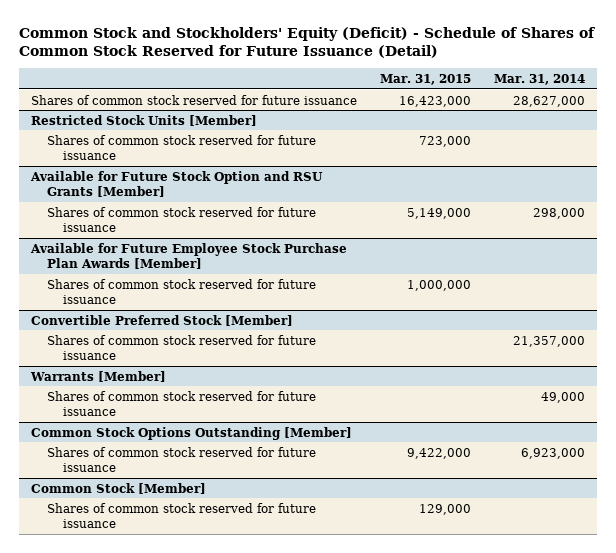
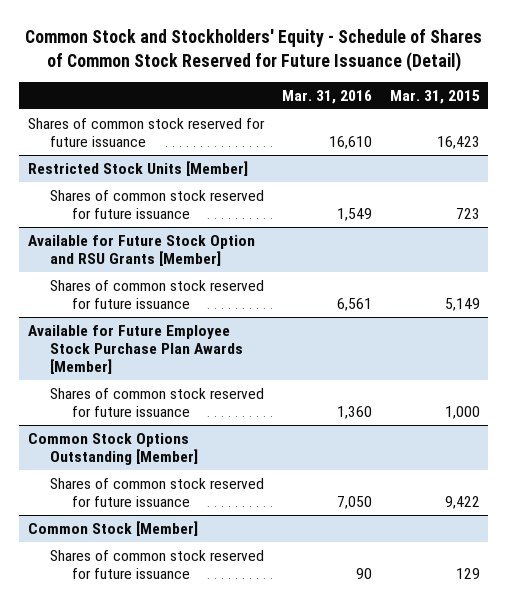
[19,26,596,59] Common Stock and Stockholders' Equity (Deficit) - Schedule of Shares of Common Stock Reserved for Future Issuance (Detail) -> [24,28,482,72] Common Stock and Stockholders' Equity - Schedule of Shares of Common Stock Reserved for Future Issuance (Detail)
[494,73,586,85] Mar. 31, 2014 -> none
none -> [281,89,372,104] Mar. 31, 2016
[398,95,471,107] 16,423,000 -> [436,135,480,149] 16,423
[418,135,471,147] 723,000 -> [455,207,480,219] 723
[406,207,471,219] 5,149,000 -> [444,297,480,311] 5,149
[30,314,293,326] Convertible Preferred Stock [Member] -> none
[46,334,316,360] Shares of common stock reserved for future issuance -> none
[29,370,166,382] Warrants [Member] -> none
[46,390,316,416] Shares of common stock reserved for future issuance -> none
[406,279,471,291] 1,000,000 -> [444,405,480,419] 1,000
[406,447,471,459] 9,422,000 -> [444,495,480,509] 9,422
[418,503,471,515] 129,000 -> [455,567,480,579] 129

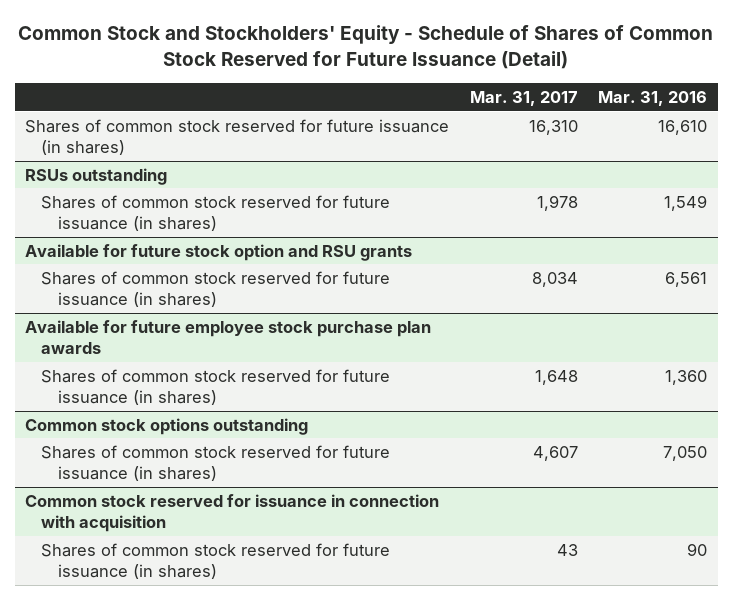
[389,89,480,104] Mar. 31, 2015 -> none
none -> [469,90,578,106] Mar. 31, 2017
[27,117,265,147] Shares of common stock reserved for future issuance -> [24,118,449,156] Shares of common stock reserved for future issuance (in shares)
[27,160,248,176] Restricted Stock Units [Member] -> [24,167,167,185] RSUs outstanding
[49,189,264,219] Shares of common stock reserved for future issuance -> [41,194,391,232] Shares of common stock reserved for future issuance (in shares)
[27,234,255,266] Available for Future Stock Option and RSU Grants [Member] -> [24,243,412,261] Available for future stock option and RSU grants
[49,279,264,309] Shares of common stock reserved for future issuance -> [41,270,391,308] Shares of common stock reserved for future issuance (in shares)
[27,324,243,374] Available for Future Employee Stock Purchase Plan Awards [Member] -> [24,319,431,355] Available for future employee stock purchase plan awards
[49,387,264,417] Shares of common stock reserved for future issuance -> [41,368,391,406] Shares of common stock reserved for future issuance (in shares)
[27,432,198,465] Common Stock Options Outstanding [Member] -> [24,417,308,435] Common stock options outstanding
[49,477,264,507] Shares of common stock reserved for future issuance -> [41,444,391,482] Shares of common stock reserved for future issuance (in shares)
[27,520,198,536] Common Stock [Member] -> [24,493,439,533] Common stock reserved for issuance in connection with acquisition
[49,549,264,579] Shares of common stock reserved for future issuance -> [41,542,391,580] Shares of common stock reserved for future issuance (in shares)

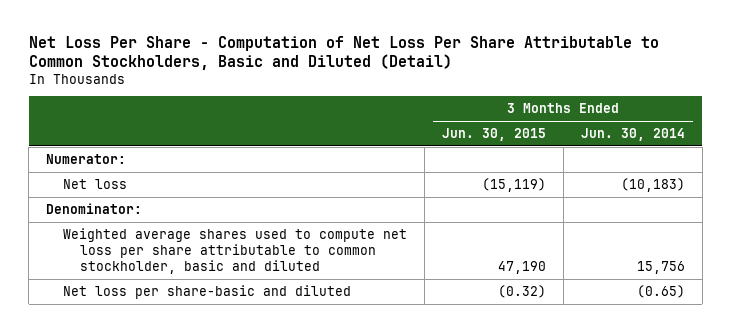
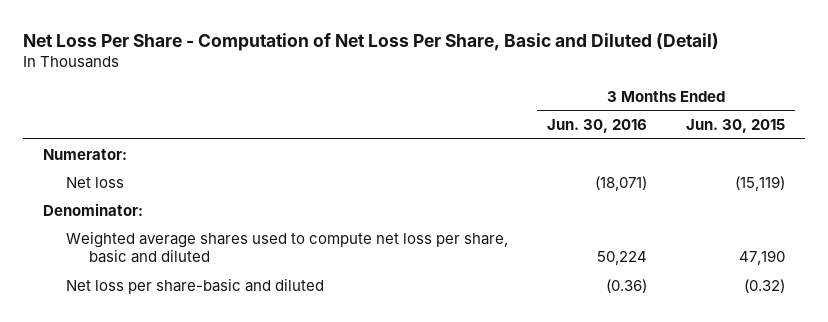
[28,35,659,71] Net Loss Per Share - Computation of Net Loss Per Share Attributable to Common Stockholders, Basic and Diluted (Detail) -> [23,32,720,51] Net Loss Per Share - Computation of Net Loss Per Share, Basic and Diluted (Detail)
[580,127,685,141] Jun. 30, 2014 -> none
none -> [546,119,647,134] Jun. 30, 2016
[62,227,407,274] Weighted average shares used to compute net loss per share attributable to common stockholder, basic and diluted -> [65,230,508,263] Weighted average shares used to compute net loss per share, basic and diluted

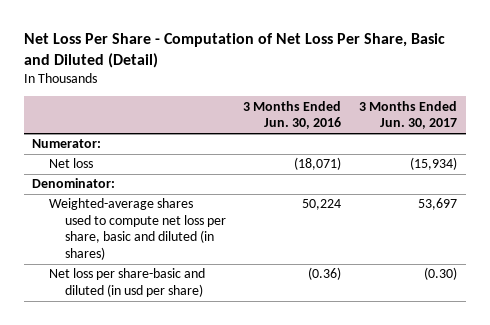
[686,119,786,134] Jun. 30, 2015 -> none
none -> [359,100,458,130] 3 Months Ended Jun. 30, 2017
[65,230,508,263] Weighted average shares used to compute net loss per share, basic and diluted -> [48,198,226,260] Weighted-average shares used to compute net loss per share, basic and diluted (in shares)
[65,277,324,294] Net loss per share-basic and diluted -> [48,268,205,297] Net loss per share-basic and diluted (in usd per share)

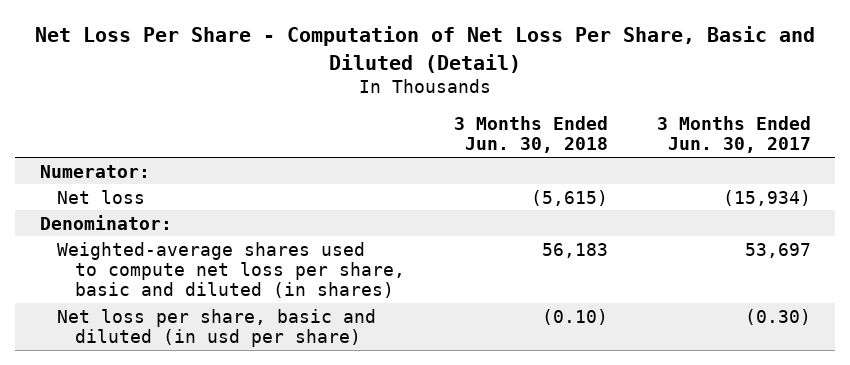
[243,100,342,130] 3 Months Ended Jun. 30, 2016 -> none
none -> [453,116,608,154] 3 Months Ended Jun. 30, 2018
[48,268,205,297] Net loss per share-basic and diluted (in usd per share) -> [57,308,377,347] Net loss per share, basic and diluted (in usd per share)

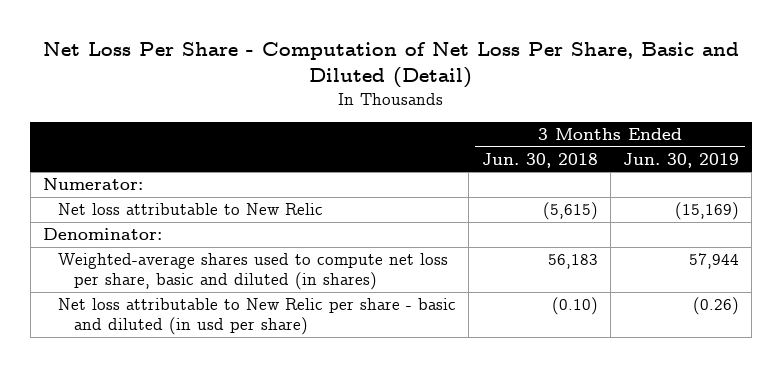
[656,116,811,154] 3 Months Ended Jun. 30, 2017 -> none
none -> [623,152,740,168] Jun. 30, 2019
[57,189,146,204] Net loss -> [58,203,324,216] Net loss attributable to New Relic
[57,308,377,347] Net loss per share, basic and diluted (in usd per share) -> [58,298,457,335] Net loss attributable to New Relic per share - basic and diluted (in usd per share)

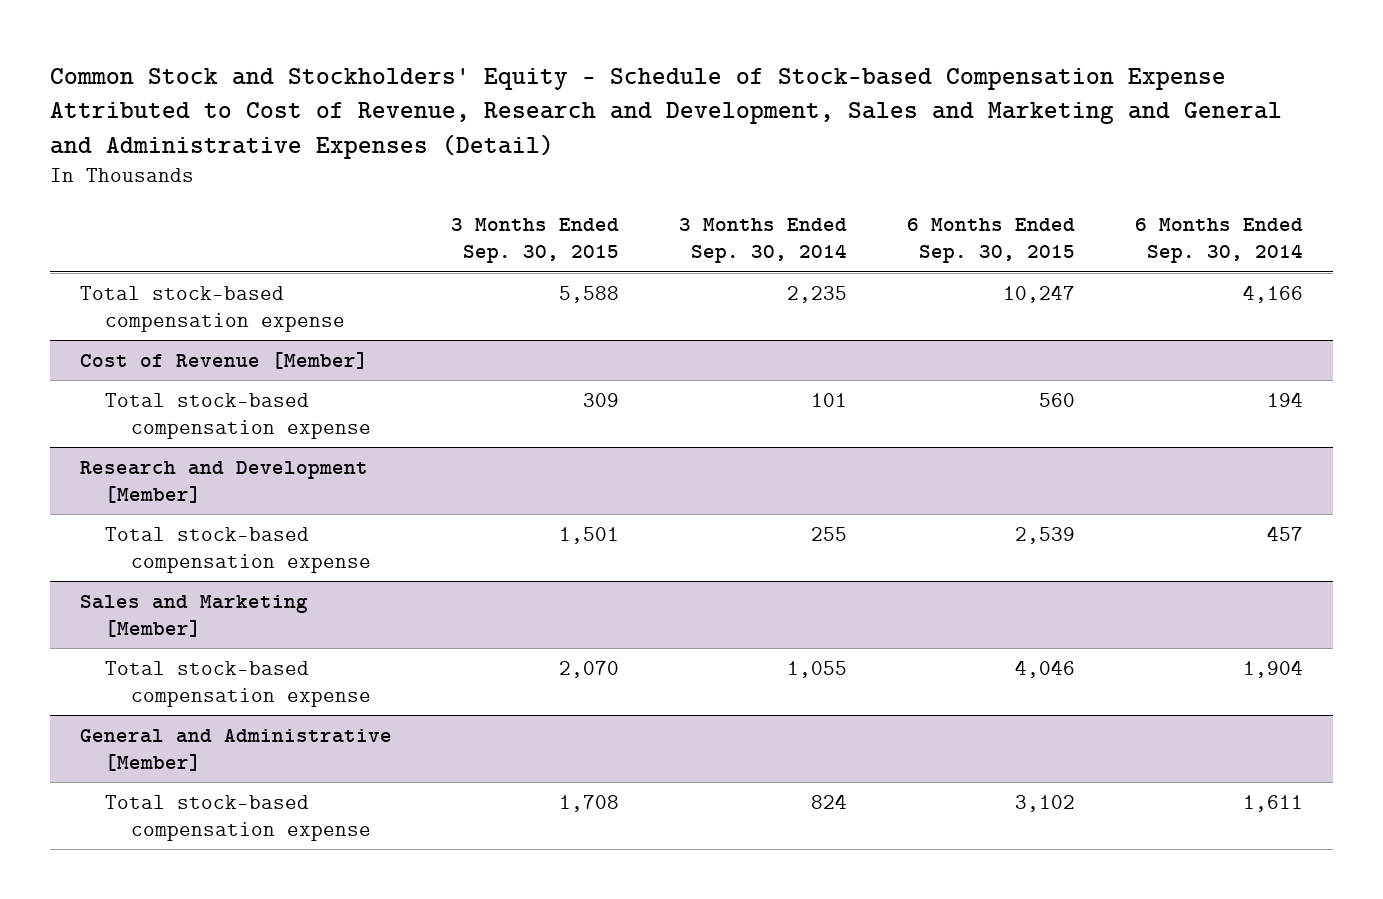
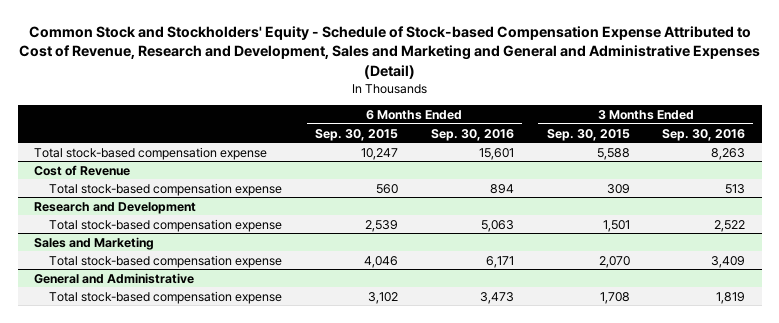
[679,218,848,264] 3 Months Ended Sep. 30, 2014 -> none
[1135,218,1304,264] 6 Months Ended Sep. 30, 2014 -> none
none -> [430,128,514,141] Sep. 30, 2016
none -> [662,128,746,141] Sep. 30, 2016
[79,351,368,369] Cost of Revenue [Member] -> [33,164,130,176] Cost of Revenue
[79,460,368,503] Research and Development [Member] -> [33,201,196,214] Research and Development
[79,594,308,637] Sales and Marketing [Member] -> [33,236,154,250] Sales and Marketing
[79,728,392,771] General and Administrative [Member] -> [33,272,194,284] General and Administrative

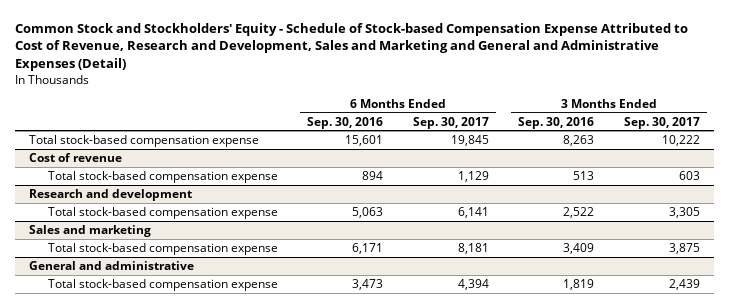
[314,128,398,141] Sep. 30, 2015 -> none
[546,128,630,141] Sep. 30, 2015 -> none
none -> [412,116,489,129] Sep. 30, 2017
none -> [623,116,700,129] Sep. 30, 2017
[33,164,130,176] Cost of Revenue -> [29,152,123,162] Cost of revenue
[33,201,196,214] Research and Development -> [29,188,193,201] Research and development
[33,236,154,250] Sales and Marketing -> [29,224,152,237] Sales and marketing
[33,272,194,284] General and Administrative -> [29,260,195,270] General and administrative

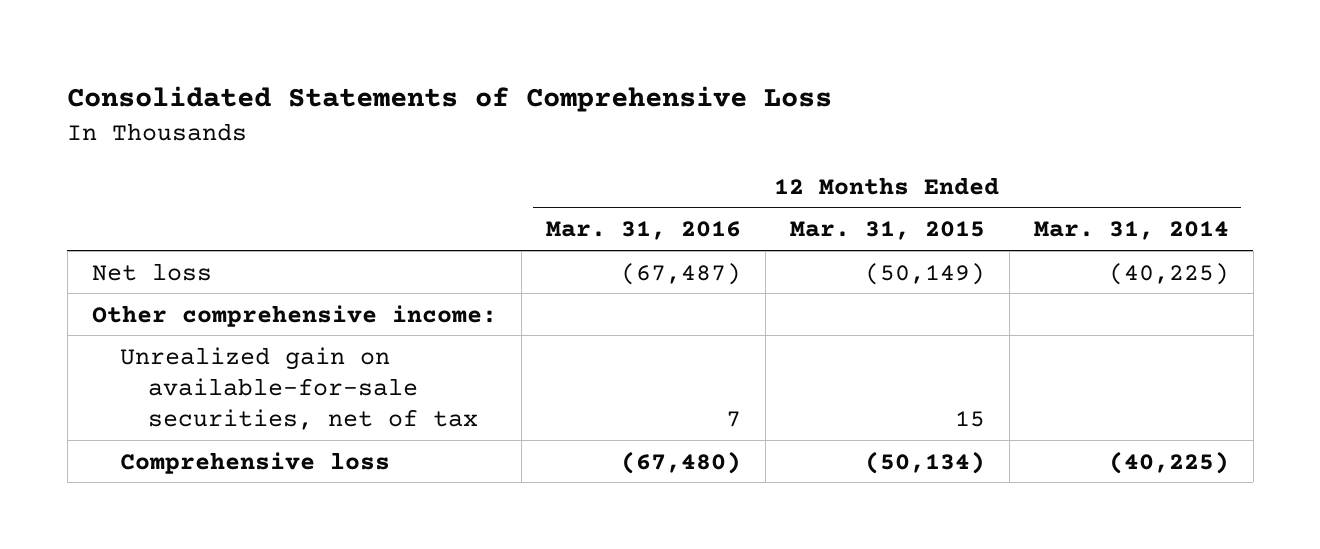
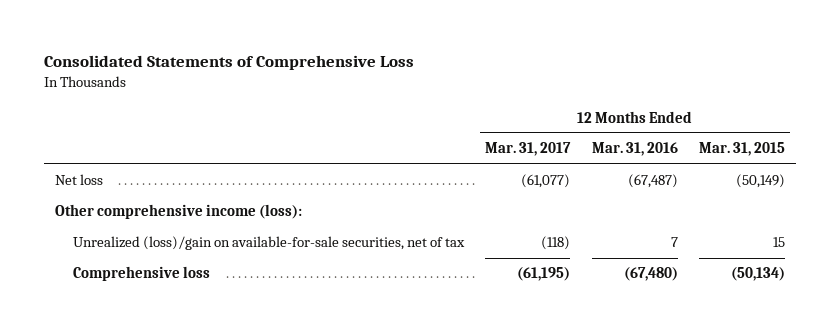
[1033,221,1229,241] Mar. 31, 2014 -> none
none -> [485,142,572,157] Mar. 31, 2017
[91,304,497,327] Other comprehensive income: -> [54,204,302,220] Other comprehensive income (loss):
[119,346,479,431] Unrealized gain on available-for-sale securities, net of tax -> [72,236,465,251] Unrealized (loss)/gain on available-for-sale securities, net of tax

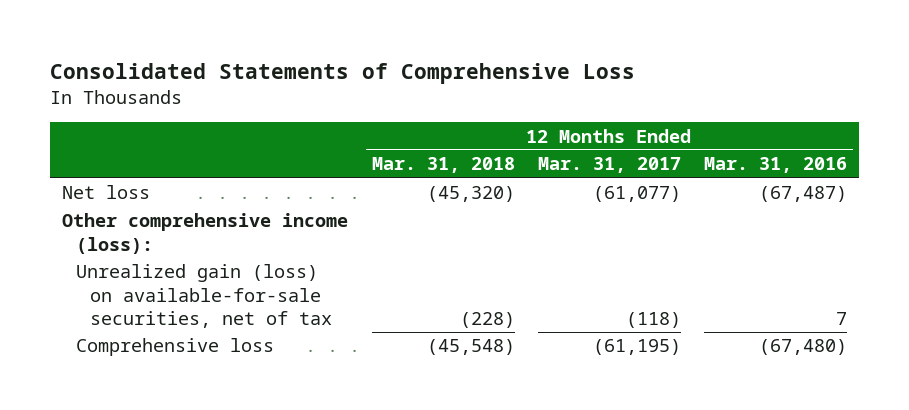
[698,142,785,157] Mar. 31, 2015 -> none
none -> [371,157,515,174] Mar. 31, 2018
[72,236,465,251] Unrealized (loss)/gain on available-for-sale securities, net of tax -> [75,264,332,328] Unrealized gain (loss) on available-for-sale securities, net of tax

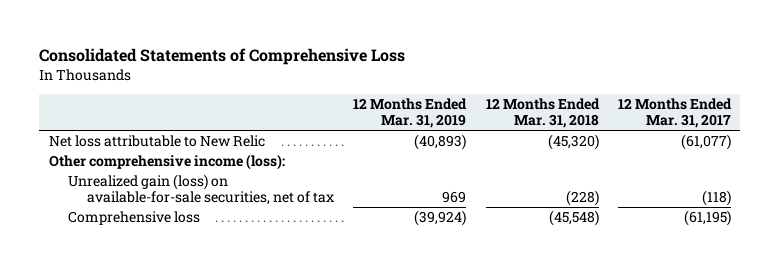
[704,157,848,174] Mar. 31, 2016 -> none
none -> [353,97,468,129] 12 Months Ended Mar. 31, 2019
[62,185,151,200] Net loss -> [48,135,265,148] Net loss attributable to New Relic

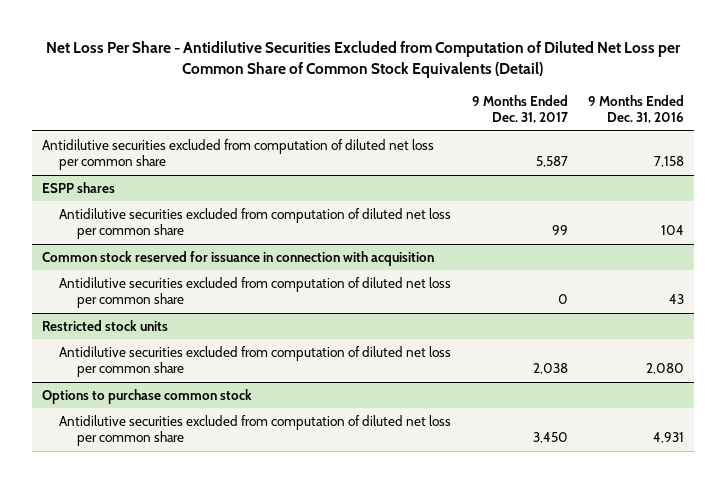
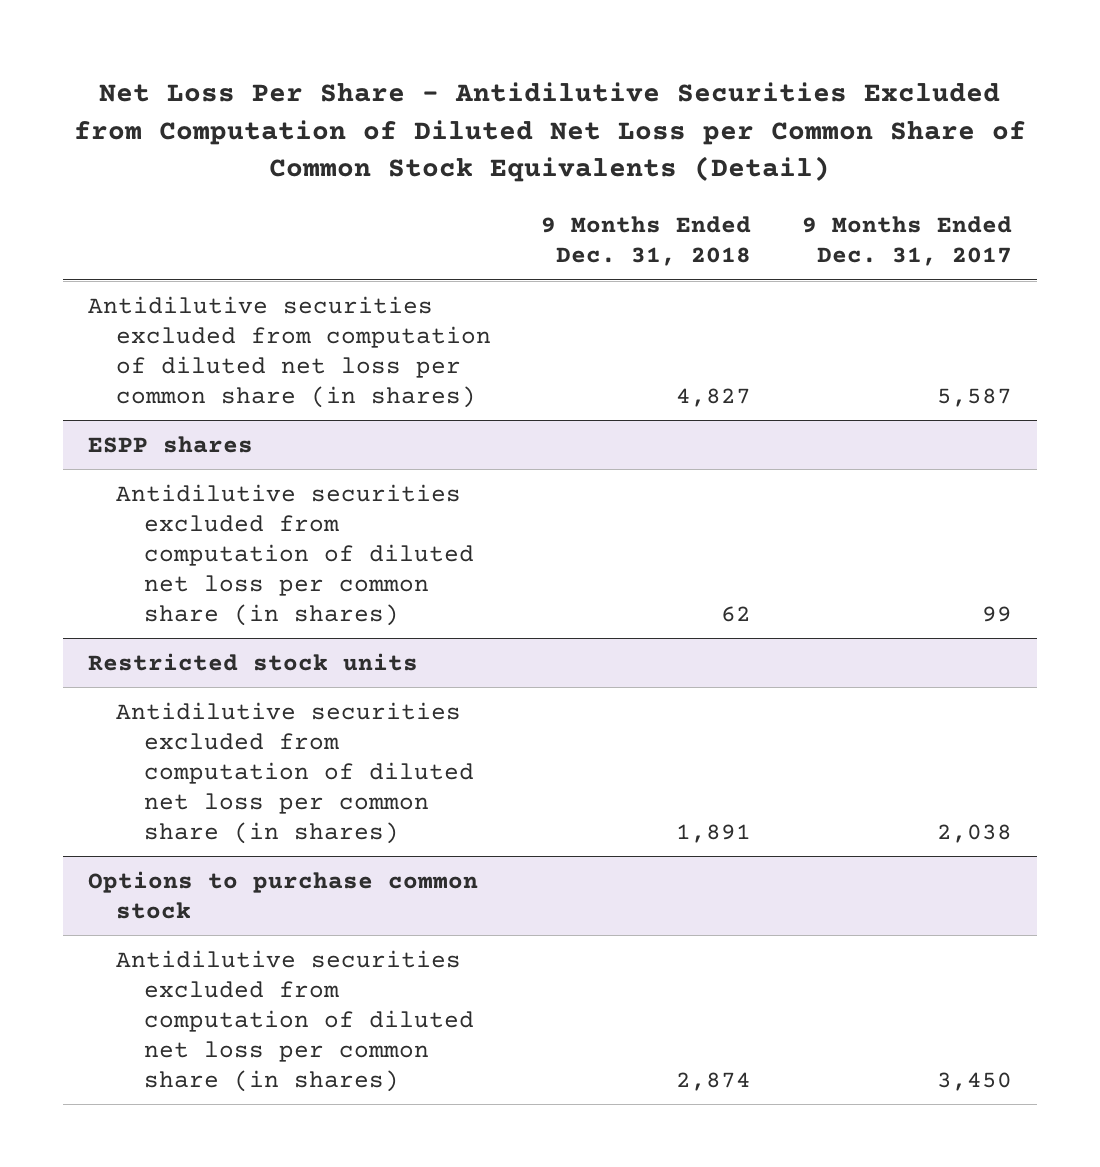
[587,94,684,124] 9 Months Ended Dec. 31, 2016 -> none
none -> [541,216,752,267] 9 Months Ended Dec. 31, 2018
[42,138,435,171] Antidilutive securities excluded from computation of diluted net loss per common share -> [88,295,492,408] Antidilutive securities excluded from computation of diluted net loss per common share (in shares)
[42,250,435,266] Common stock reserved for issuance in connection with acquisition -> none
[59,276,452,309] Antidilutive securities excluded from computation of diluted net loss per common share -> none
[59,207,452,240] Antidilutive securities excluded from computation of diluted net loss per common share -> [116,483,474,626] Antidilutive securities excluded from computation of diluted net loss per common share (in shares)
[59,345,452,378] Antidilutive securities excluded from computation of diluted net loss per common share -> [116,701,474,844] Antidilutive securities excluded from computation of diluted net loss per common share (in shares)
[59,414,452,447] Antidilutive securities excluded from computation of diluted net loss per common share -> [116,949,474,1092] Antidilutive securities excluded from computation of diluted net loss per common share (in shares)

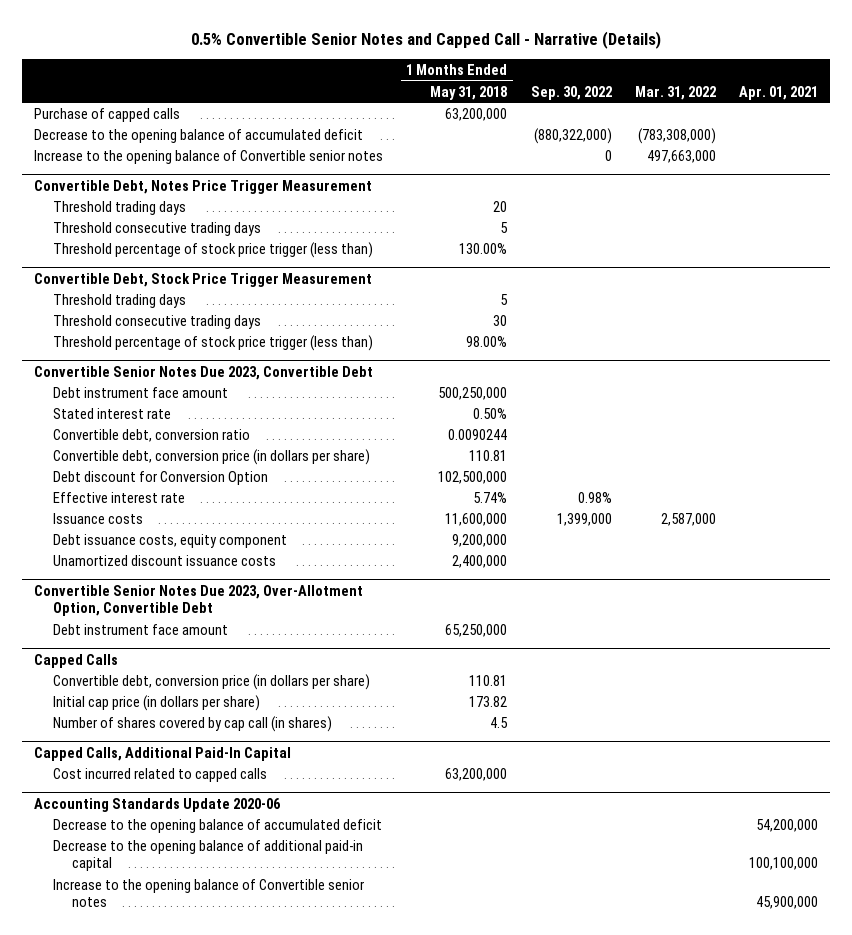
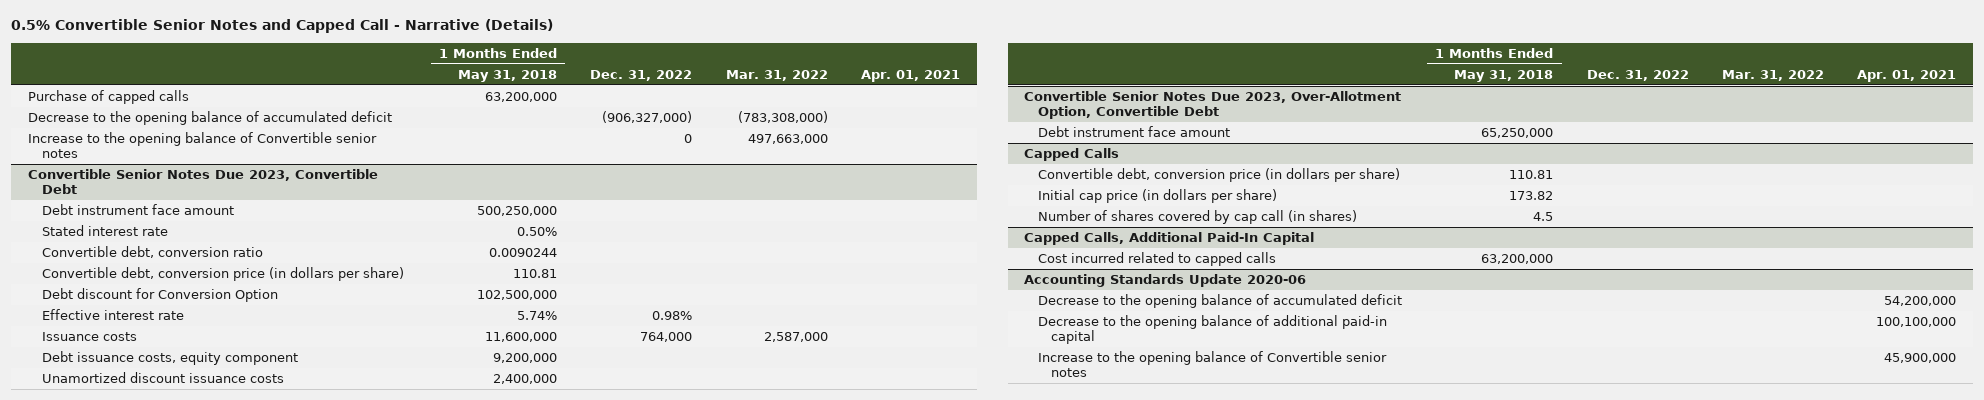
[530,85,612,100] Sep. 30, 2022 -> none
none -> [590,69,693,81] Dec. 31, 2022
[34,179,373,194] Convertible Debt, Notes Price Trigger Measurement -> none
[53,200,187,215] Threshold trading days -> none
[53,221,262,236] Threshold consecutive trading days -> none
[53,241,374,258] Threshold percentage of stock price trigger (less than) -> none
[34,272,373,287] Convertible Debt, Stock Price Trigger Measurement -> none
[53,293,187,308] Threshold trading days -> none
[53,314,262,329] Threshold consecutive trading days -> none
[53,334,374,351] Threshold percentage of stock price trigger (less than) -> none

